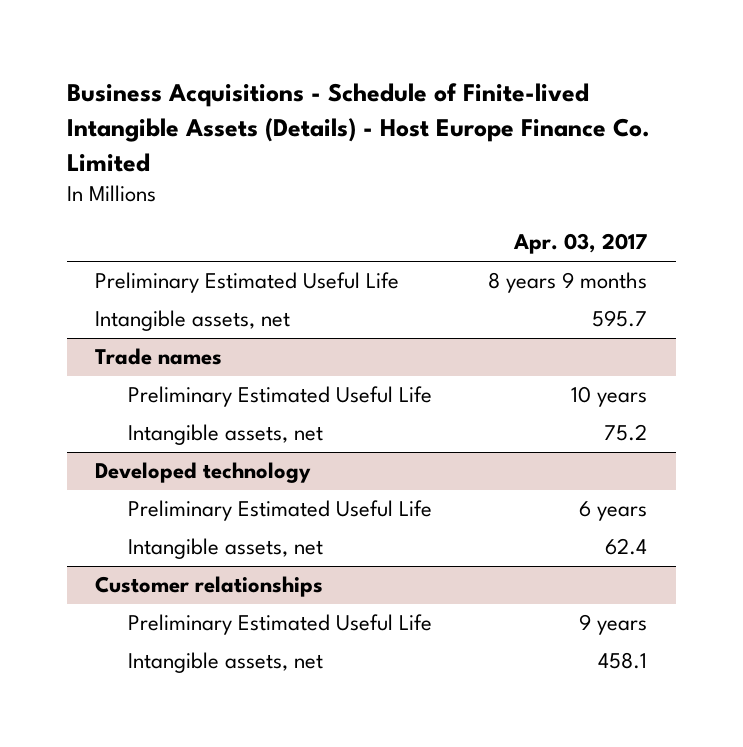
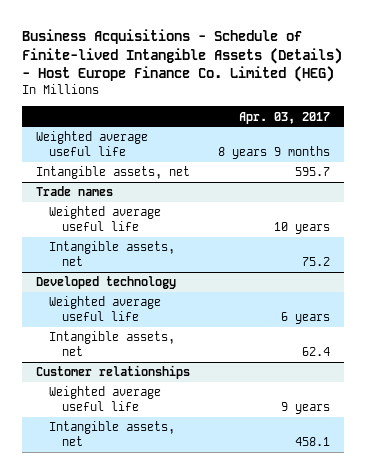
[66,83,650,172] Business Acquisitions - Schedule of Finite-lived Intangible Assets (Details) - Host Europe Finance Co. Limited -> [22,28,343,83] Business Acquisitions - Schedule of Finite-lived Intangible Assets (Details) - Host Europe Finance Co. Limited (HEG)
[95,272,400,294] Preliminary Estimated Useful Life -> [36,131,149,157] Weighted average useful life
[127,386,432,408] Preliminary Estimated Useful Life -> [49,206,162,232] Weighted average useful life
[127,500,432,522] Preliminary Estimated Useful Life -> [49,296,162,322] Weighted average useful life
[127,614,432,636] Preliminary Estimated Useful Life -> [49,386,162,412] Weighted average useful life

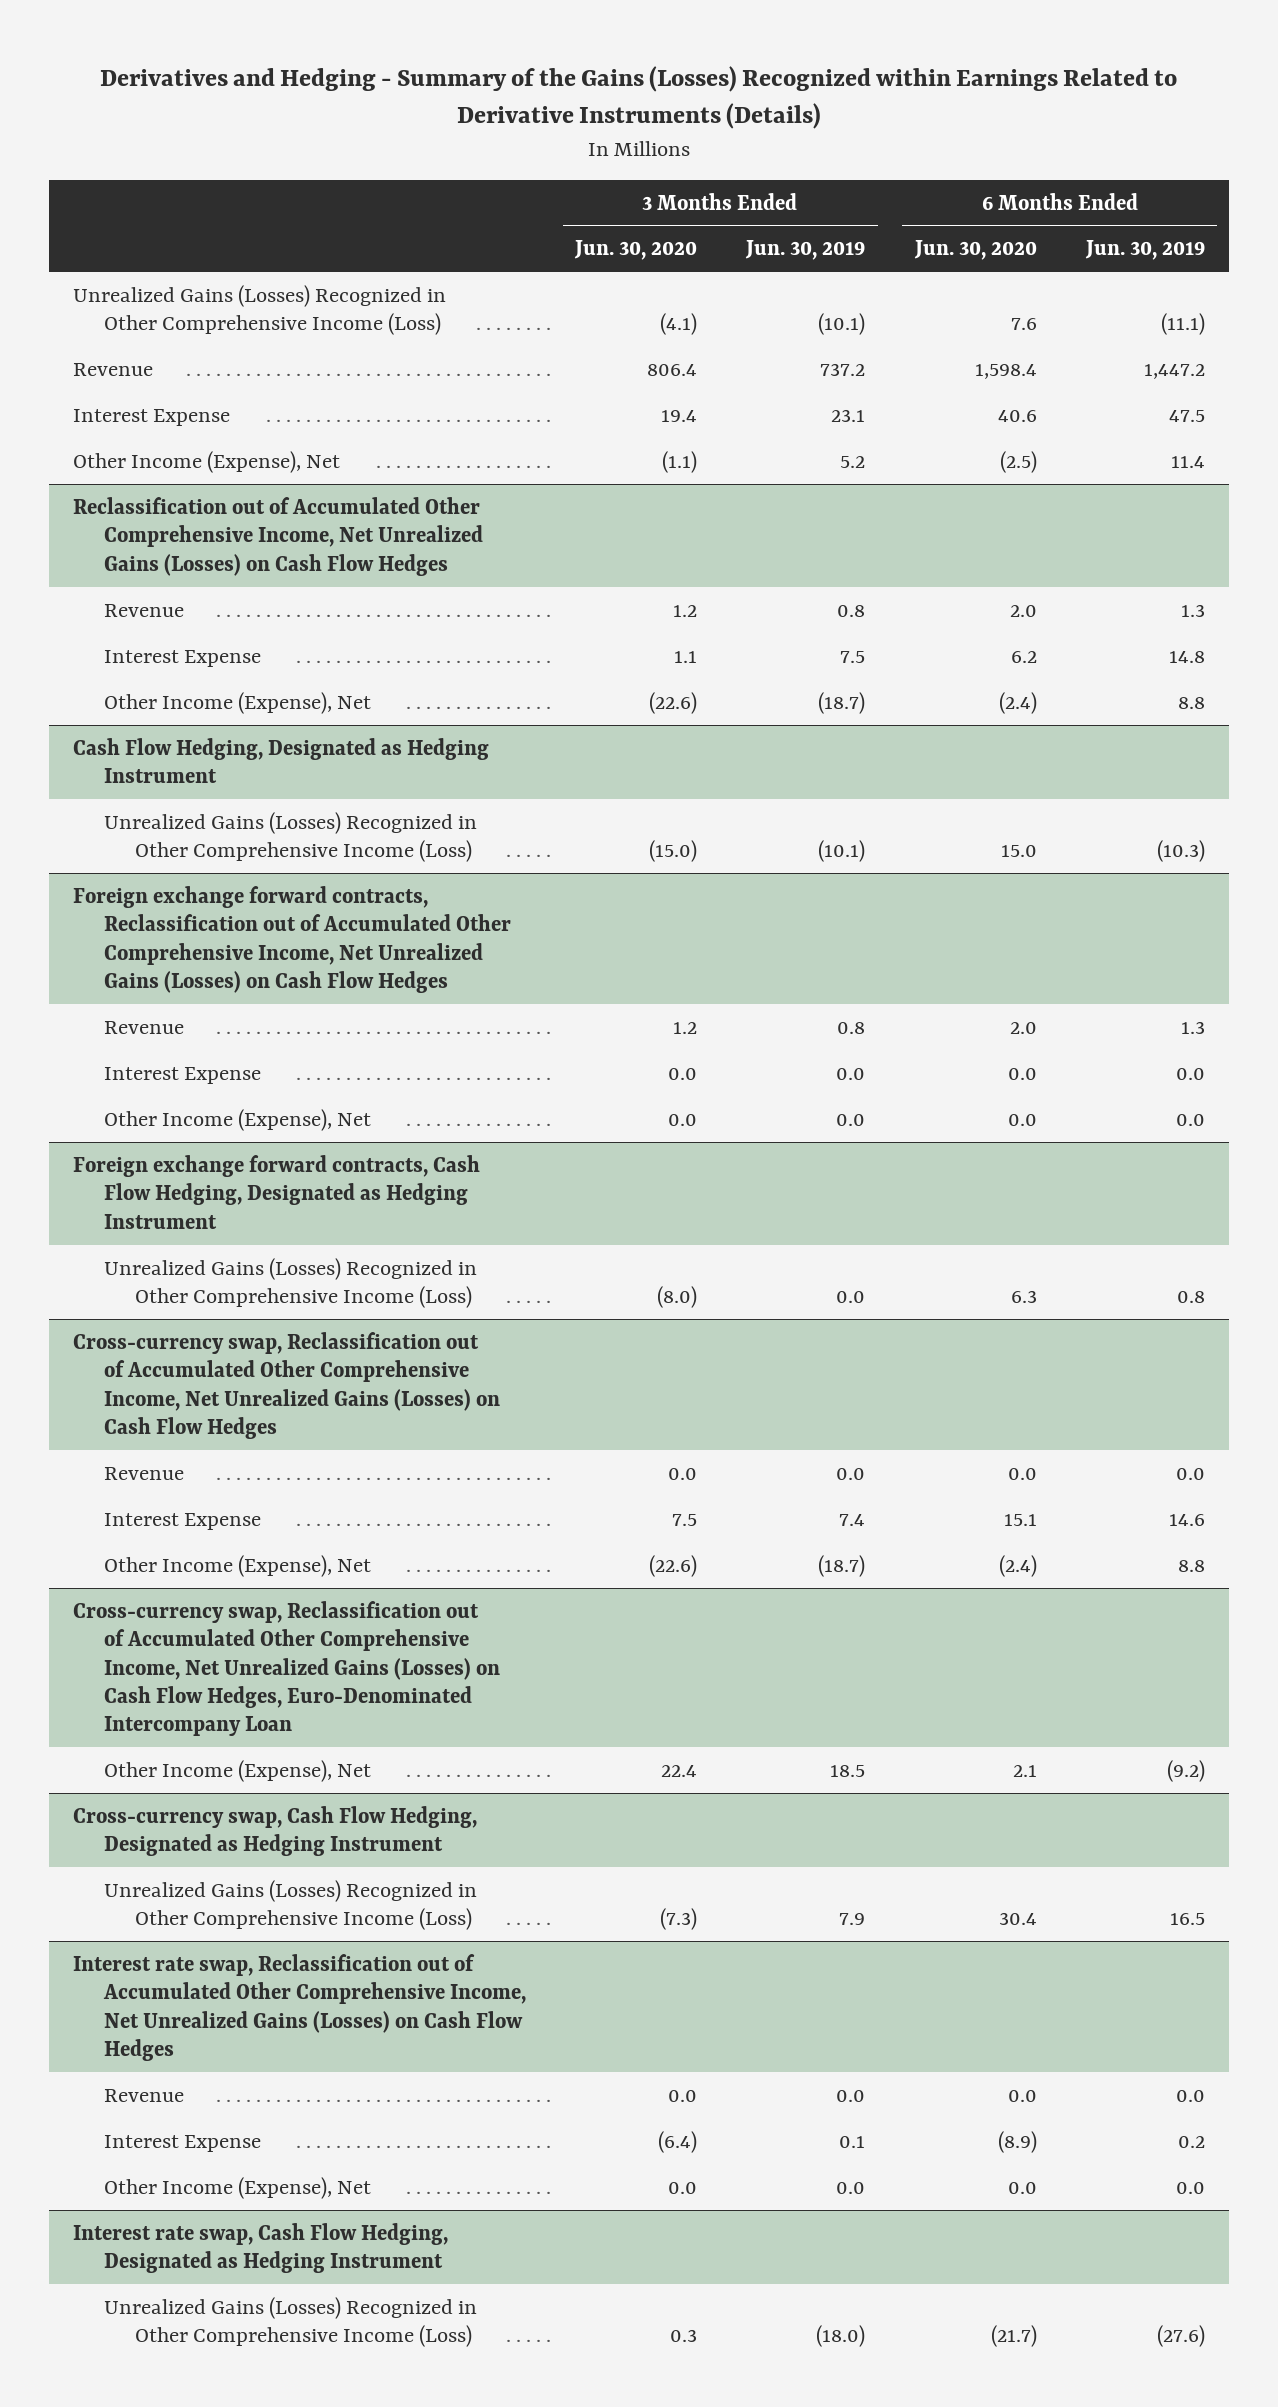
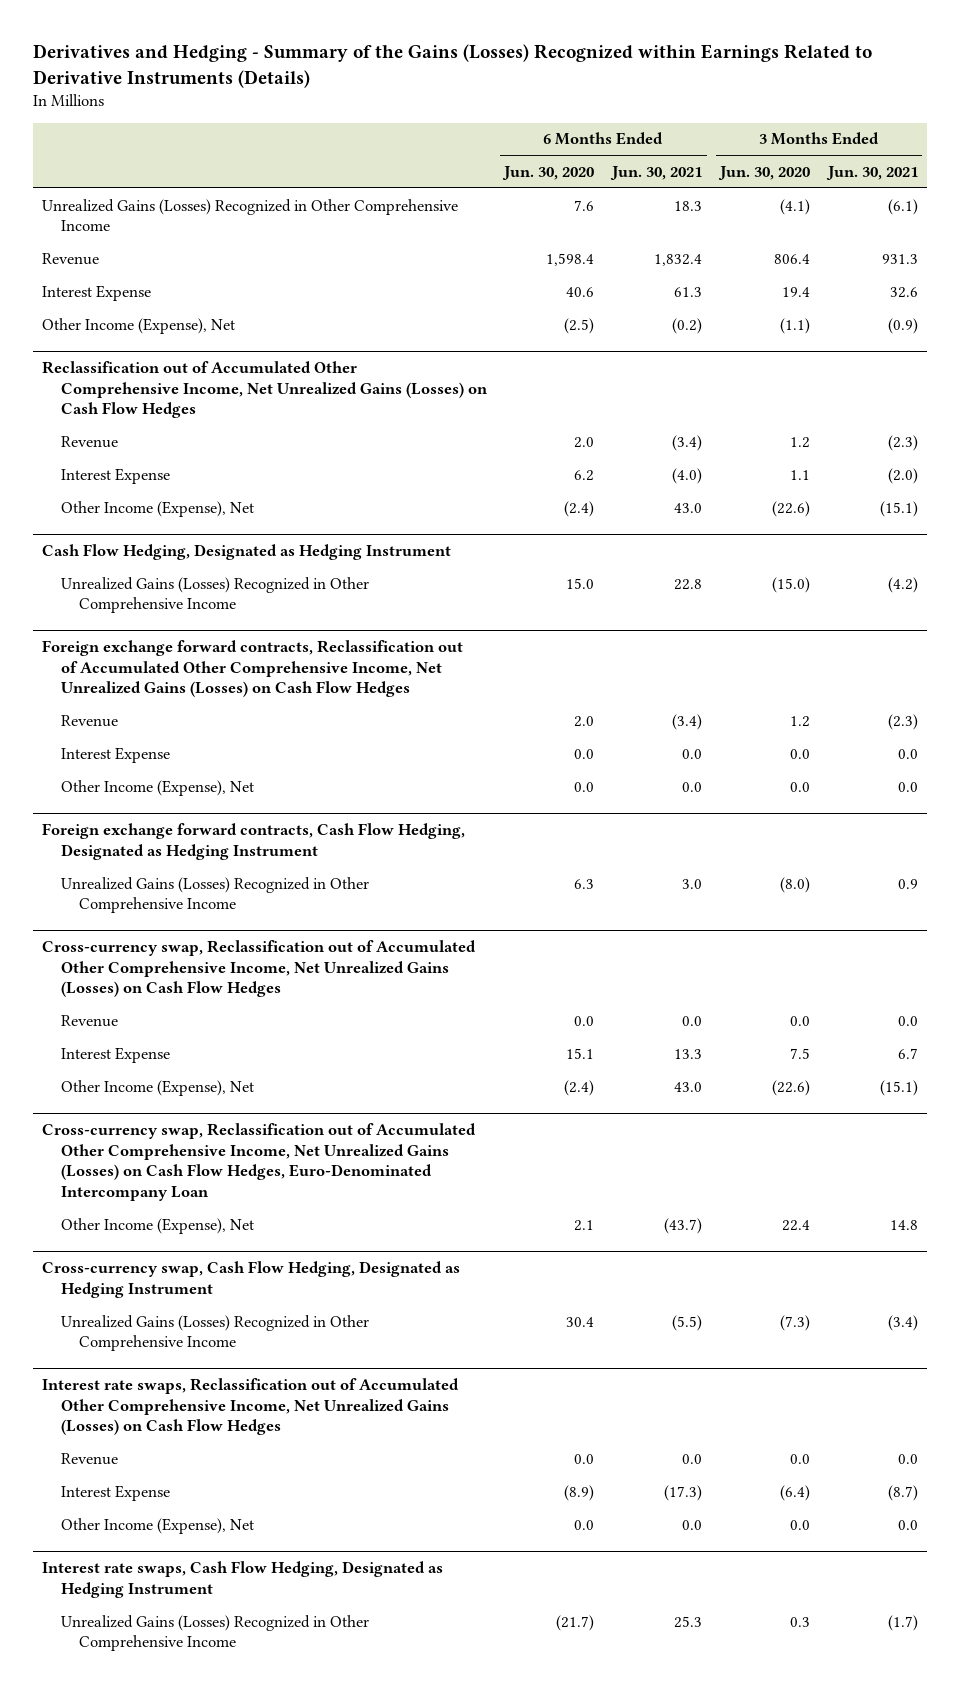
[745,240,866,261] Jun. 30, 2019 -> none
[1084,240,1205,261] Jun. 30, 2019 -> none
none -> [610,165,703,180] Jun. 30, 2021
none -> [825,165,918,180] Jun. 30, 2021
[73,284,447,336] Unrealized Gains (Losses) Recognized in Other Comprehensive Income (Loss) -> [41,198,458,232] Unrealized Gains (Losses) Recognized in Other Comprehensive Income
[104,811,478,863] Unrealized Gains (Losses) Recognized in Other Comprehensive Income (Loss) -> [60,576,369,614] Unrealized Gains (Losses) Recognized in Other Comprehensive Income
[104,1257,478,1309] Unrealized Gains (Losses) Recognized in Other Comprehensive Income (Loss) -> [60,876,369,914] Unrealized Gains (Losses) Recognized in Other Comprehensive Income
[104,1879,478,1931] Unrealized Gains (Losses) Recognized in Other Comprehensive Income (Loss) -> [60,1314,369,1352] Unrealized Gains (Losses) Recognized in Other Comprehensive Income
[73,1953,527,2061] Interest rate swap, Reclassification out of Accumulated Other Comprehensive Income, Net Unrealized Gains (Losses) on Cash Flow Hedges -> [41,1377,459,1436] Interest rate swaps, Reclassification out of Accumulated Other Comprehensive Income, Net Unrealized Gains (Losses) on Cash Flow Hedges
[73,2222,449,2274] Interest rate swap, Cash Flow Hedging, Designated as Hedging Instrument -> [41,1560,443,1598] Interest rate swaps, Cash Flow Hedging, Designated as Hedging Instrument
[104,2296,478,2348] Unrealized Gains (Losses) Recognized in Other Comprehensive Income (Loss) -> [60,1614,369,1652] Unrealized Gains (Losses) Recognized in Other Comprehensive Income

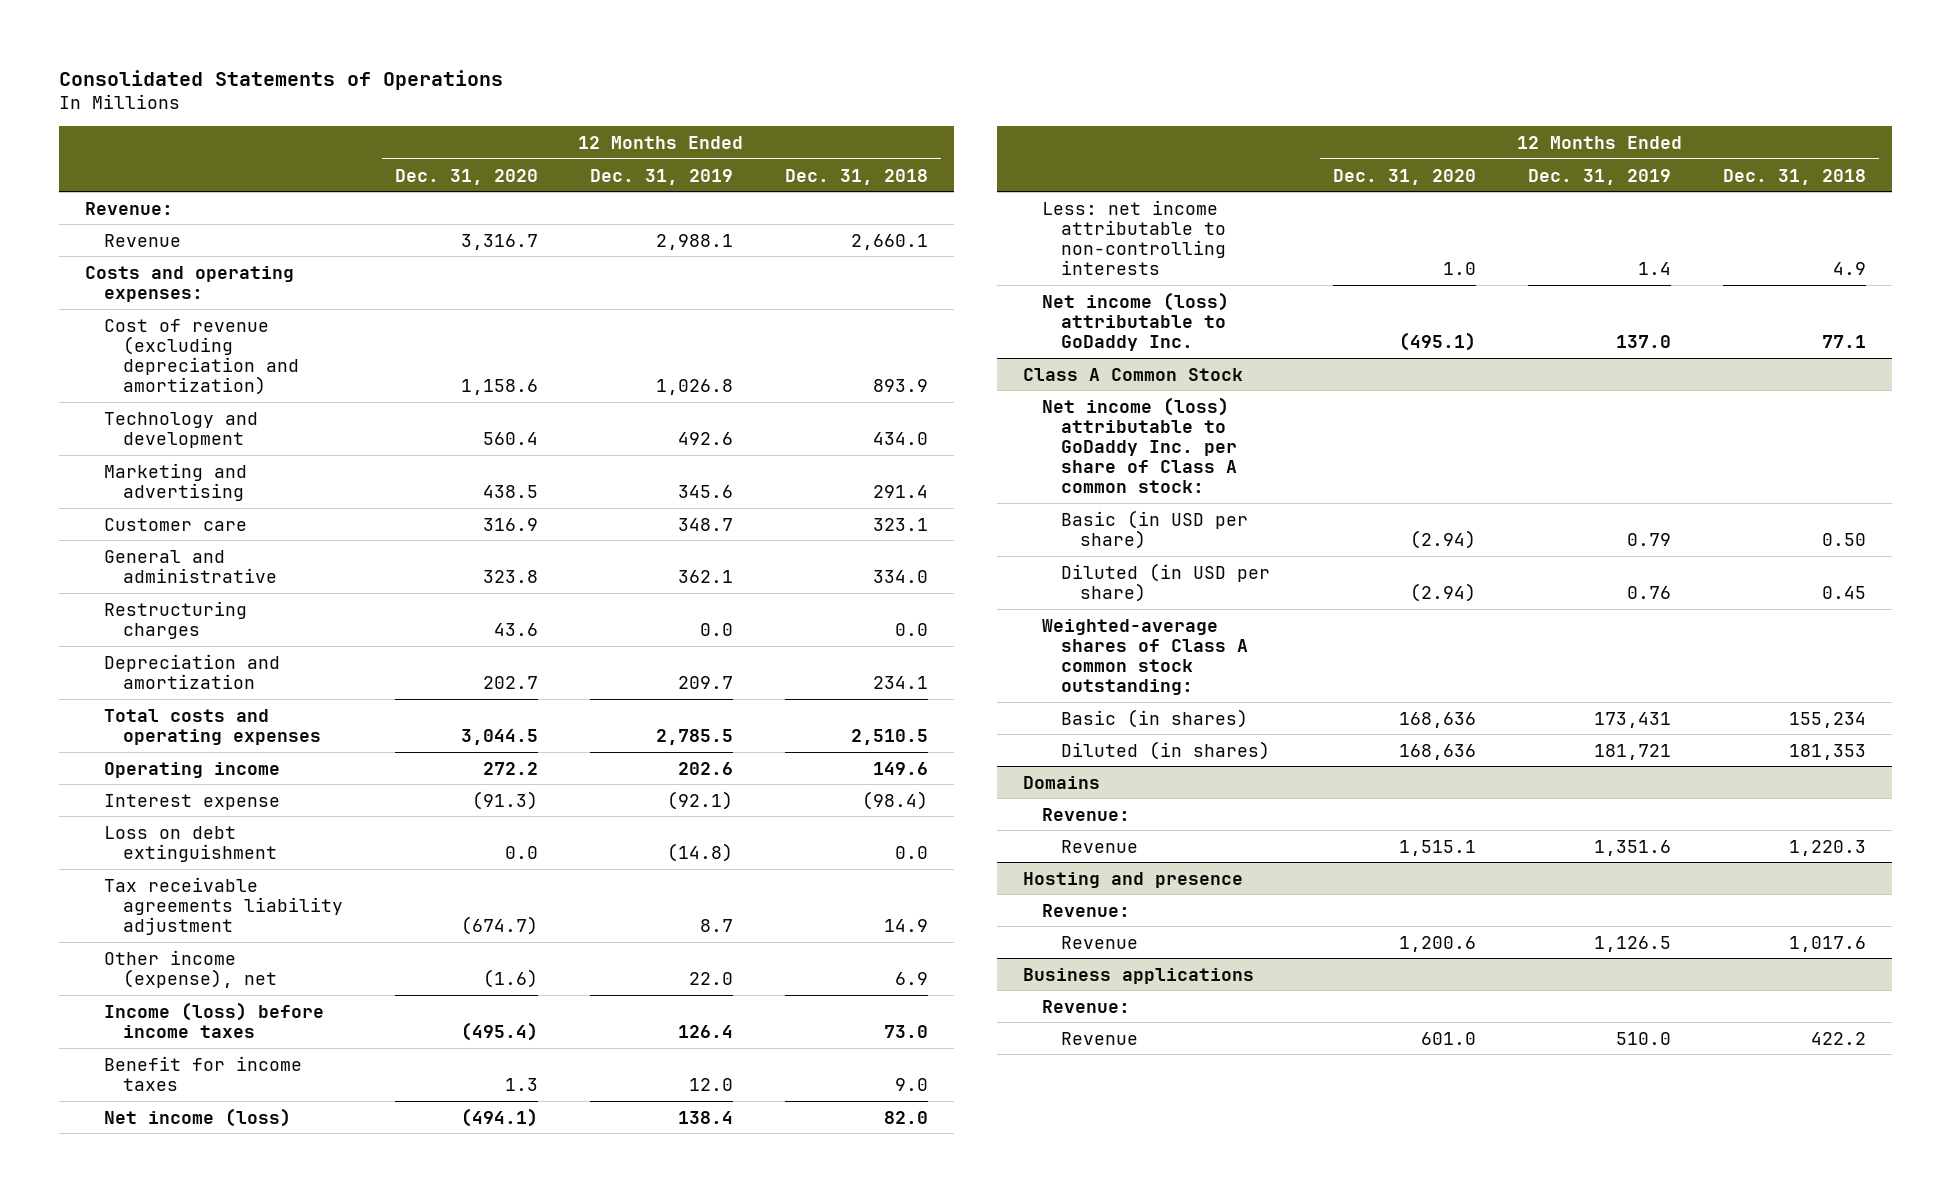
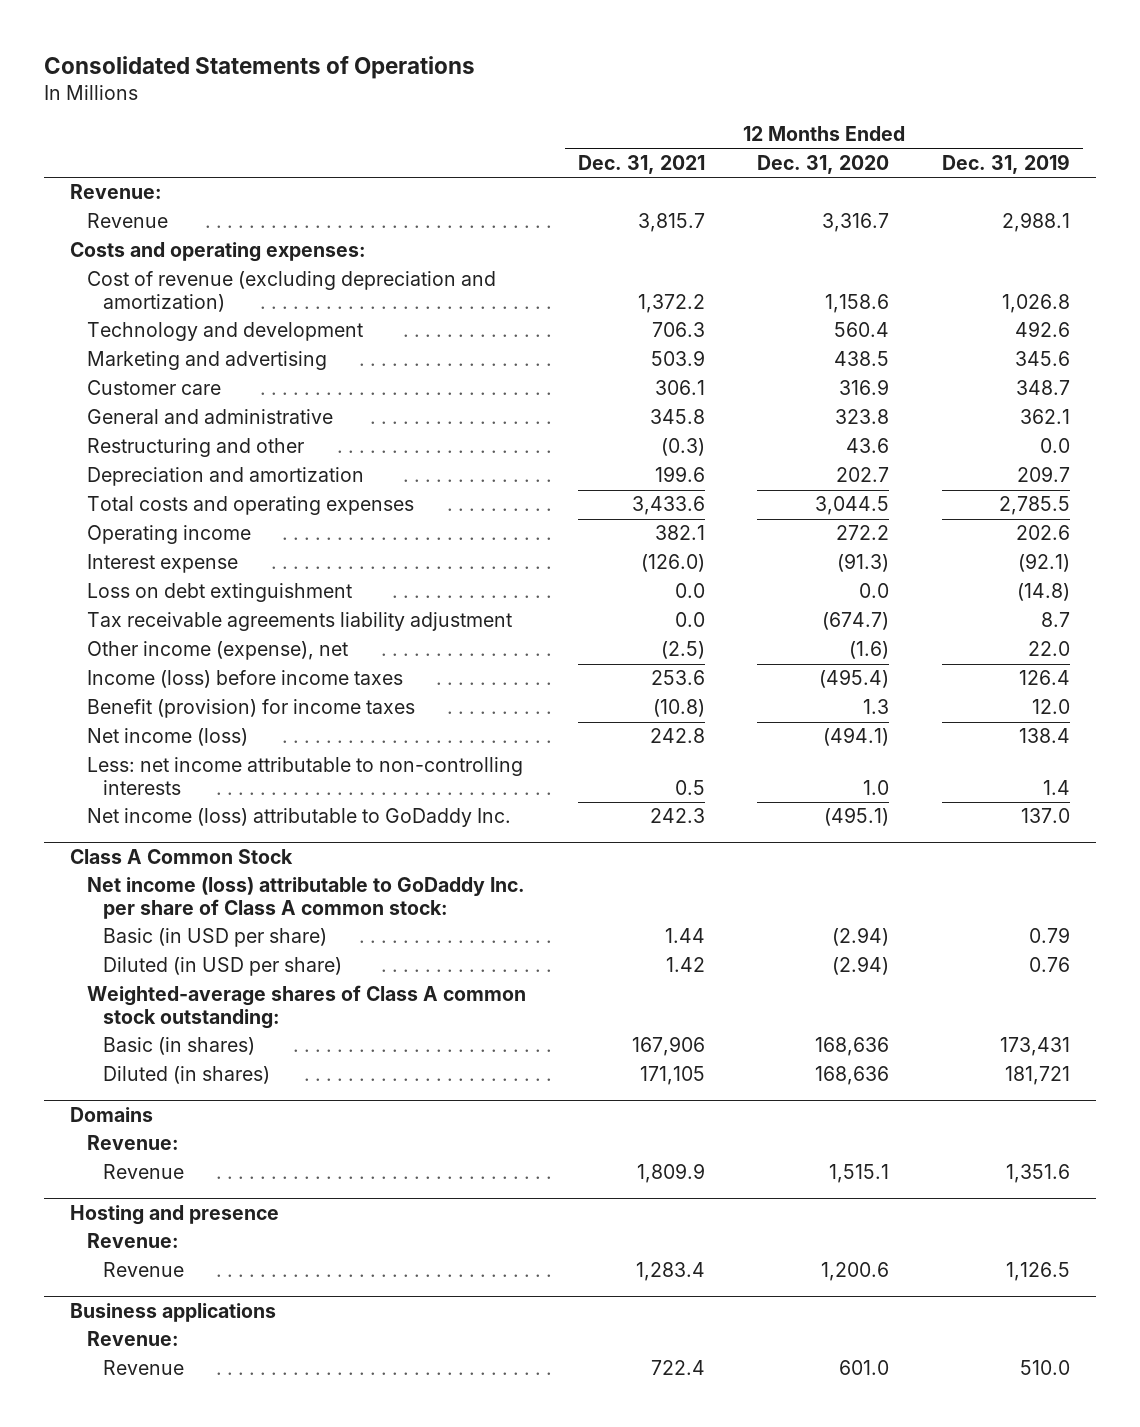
[784,168,928,185] Dec. 31, 2018 -> none
none -> [578,154,706,174] Dec. 31, 2021
[103,600,247,639] Restructuring charges -> [86,438,304,458] Restructuring and other
[103,1055,302,1091] Benefit for income taxes -> [86,699,415,719] Benefit (provision) for income taxes

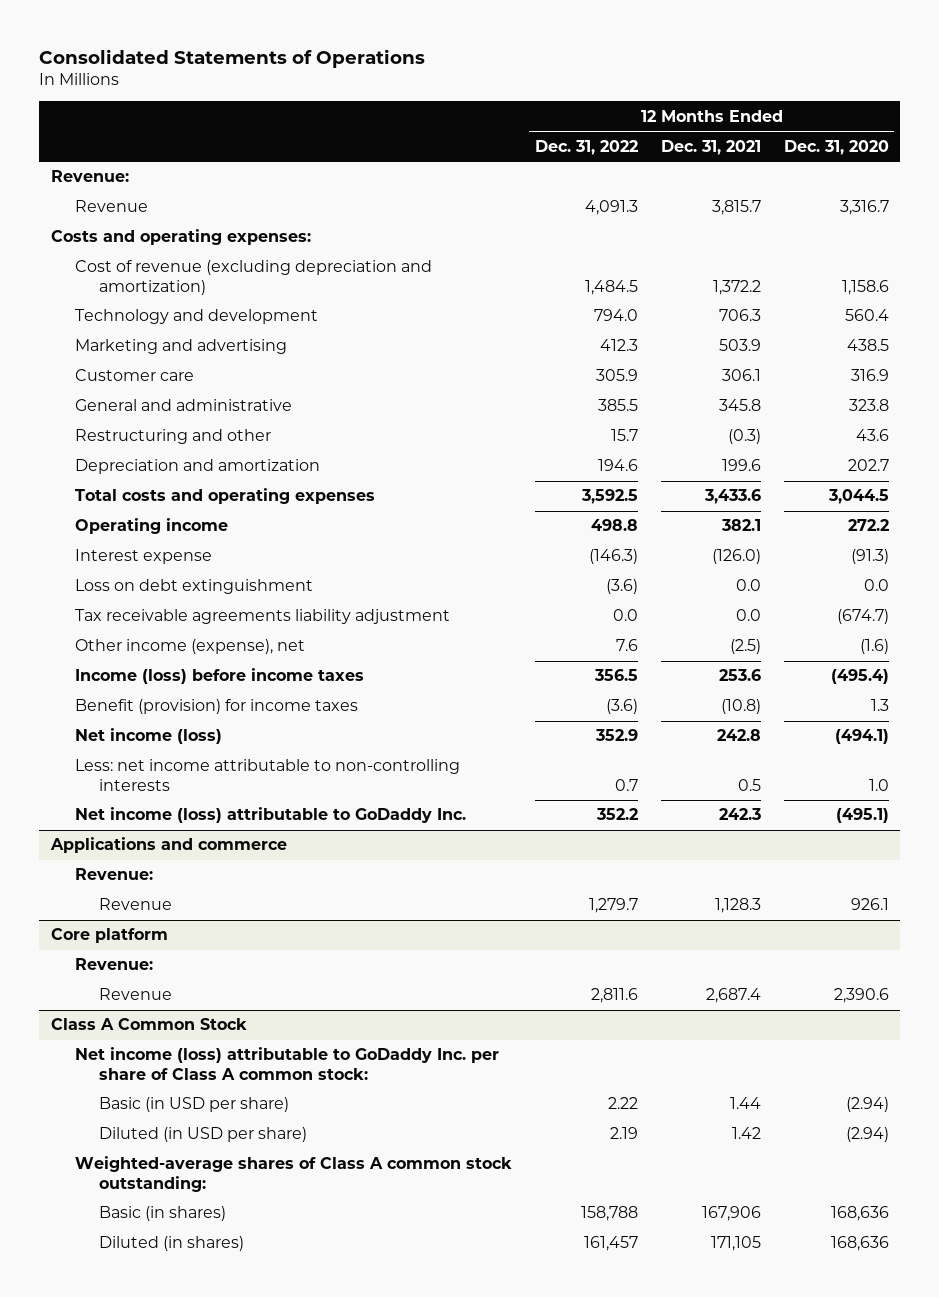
[941,153,1070,174] Dec. 31, 2019 -> none
none -> [534,139,638,155] Dec. 31, 2022
none -> [49,837,287,854] Applications and commerce
none -> [74,868,153,881] Revenue:
none -> [98,898,172,911] Revenue
none -> [50,928,168,944] Core platform
none -> [74,958,153,971] Revenue:
none -> [98,988,172,1001] Revenue
[70,1106,154,1122] Domains -> none
[86,1135,179,1151] Revenue: -> none
[103,1164,185,1180] Revenue -> none
[70,1204,280,1225] Hosting and presence -> none
[86,1233,179,1249] Revenue: -> none
[103,1262,185,1278] Revenue -> none
[70,1302,277,1322] Business applications -> none
[86,1331,179,1347] Revenue: -> none
[103,1360,185,1376] Revenue -> none

